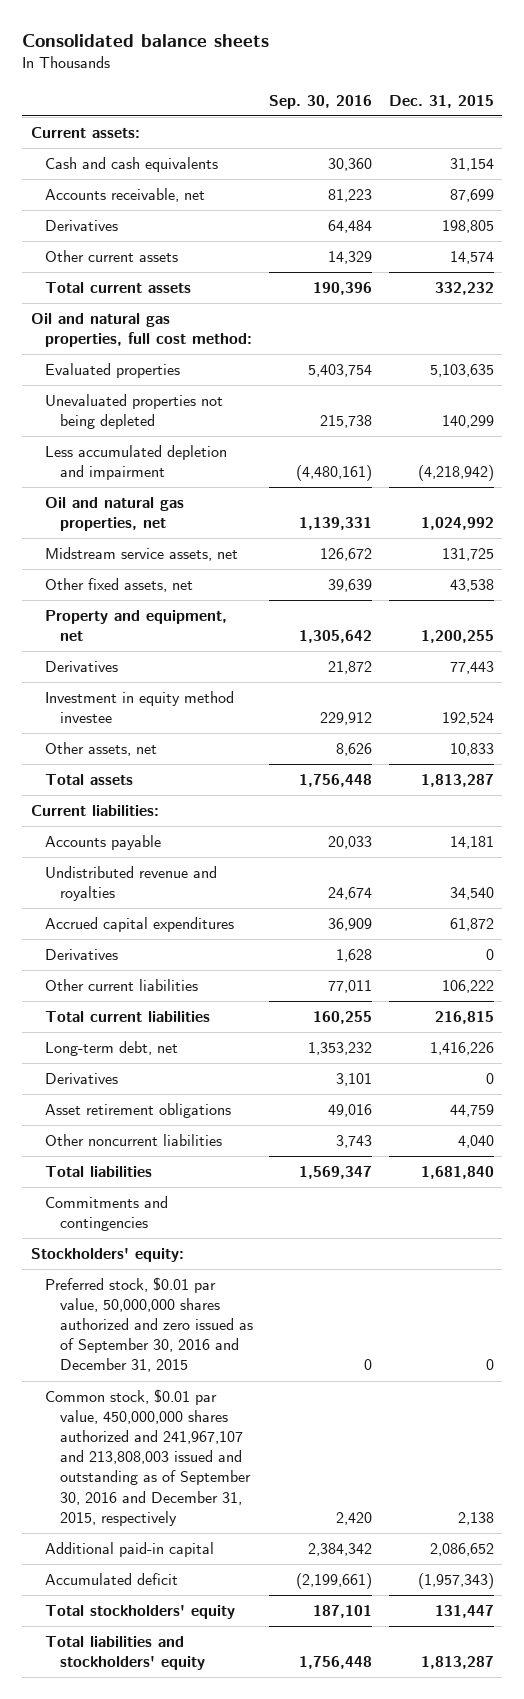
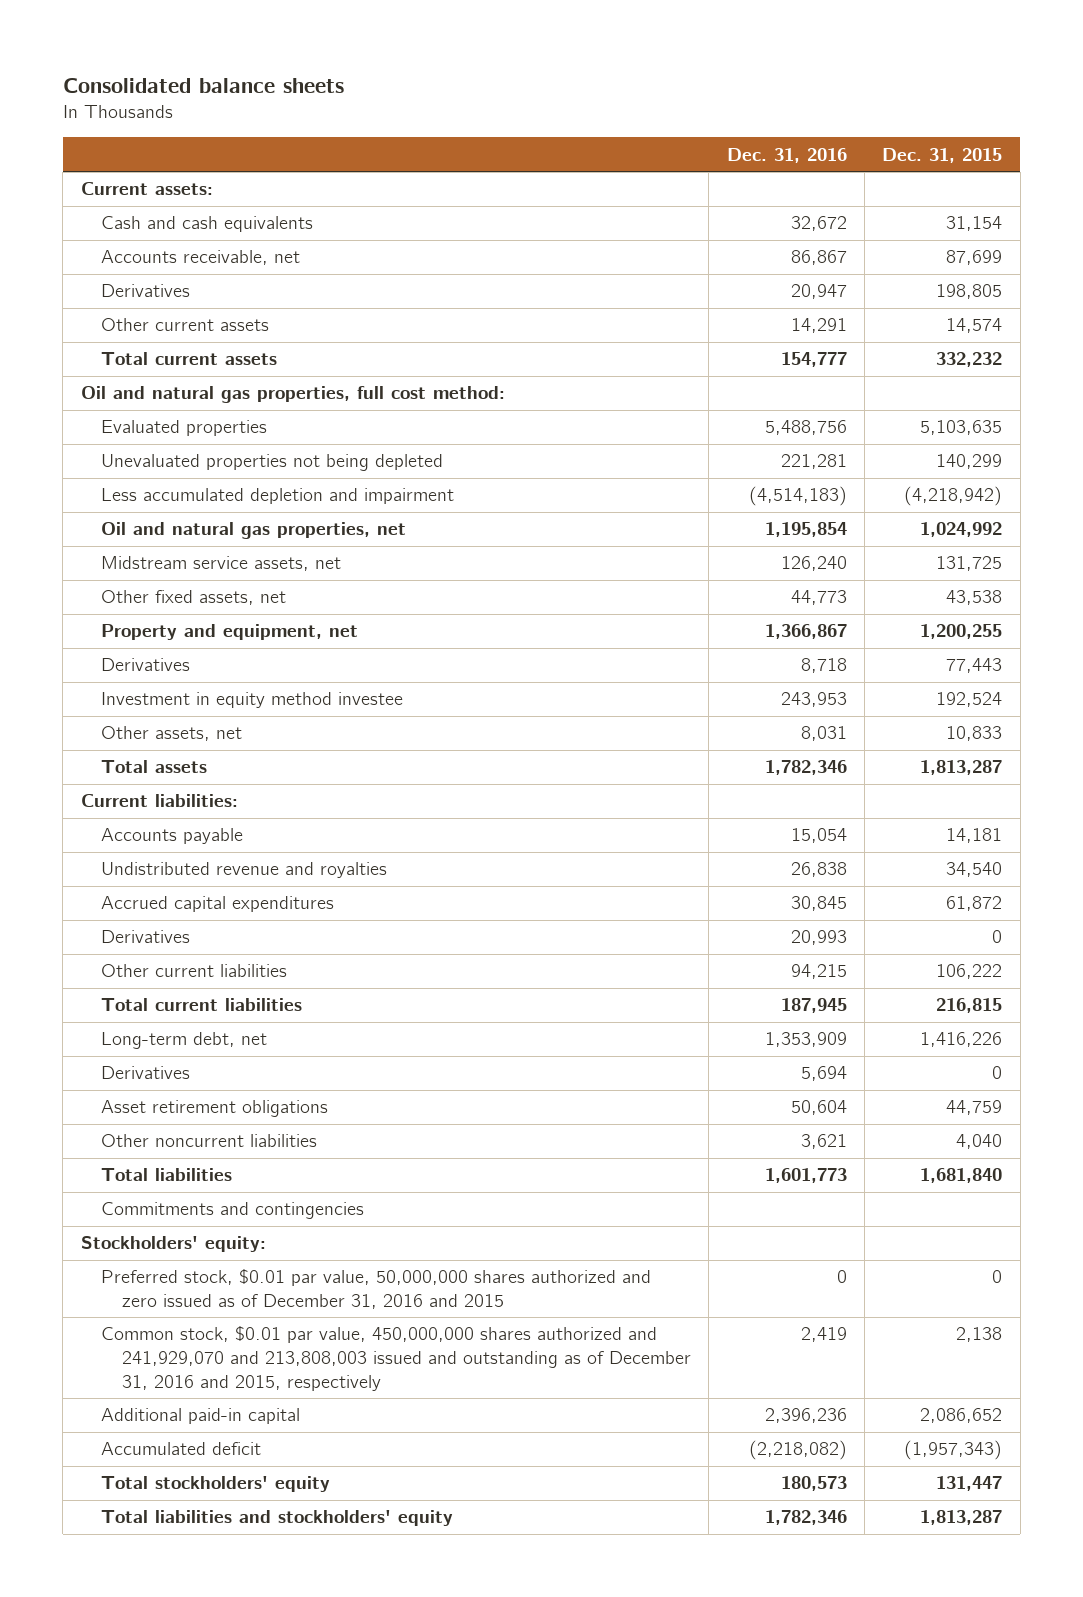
[269,94,373,109] Sep. 30, 2016 -> none
none -> [726,147,847,163] Dec. 31, 2016
[45,1277,253,1373] Preferred stock, $0.01 par value, 50,000,000 shares authorized and zero issued as of September 30, 2016 and December 31, 2015 -> [101,1269,652,1310] Preferred stock, $0.01 par value, 50,000,000 shares authorized and zero issued as of December 31, 2016 and 2015
[45,1389,251,1526] Common stock, $0.01 par value, 450,000,000 shares authorized and 241,967,107 and 213,808,003 issued and outstanding as of September 30, 2016 and December 31, 2015, respectively -> [101,1326,691,1391] Common stock, $0.01 par value, 450,000,000 shares authorized and 241,929,070 and 213,808,003 issued and outstanding as of December 31, 2016 and 2015, respectively

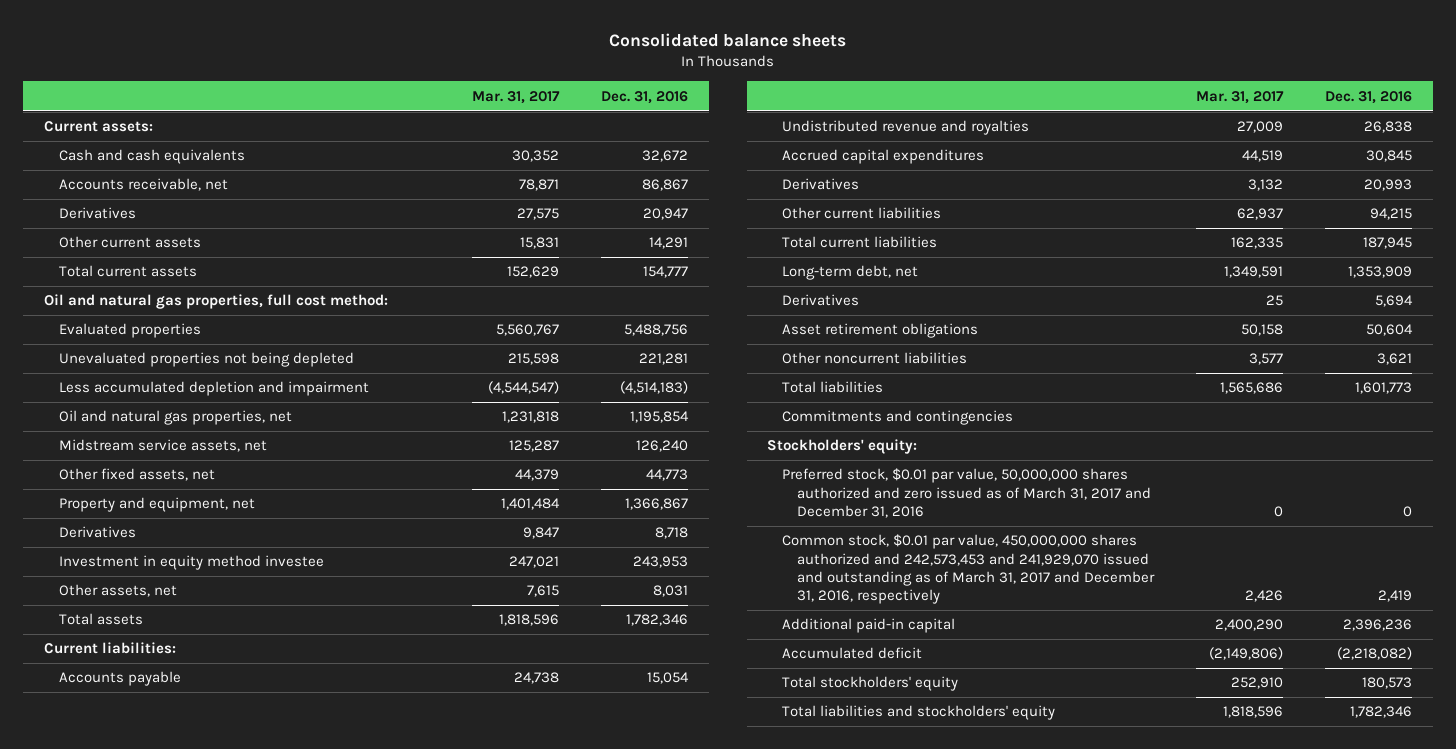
[882,147,1003,163] Dec. 31, 2015 -> none
none -> [472,90,561,104] Mar. 31, 2017
[101,1269,652,1310] Preferred stock, $0.01 par value, 50,000,000 shares authorized and zero issued as of December 31, 2016 and 2015 -> [782,468,1152,518] Preferred stock, $0.01 par value, 50,000,000 shares authorized and zero issued as of March 31, 2017 and December 31, 2016
[101,1326,691,1391] Common stock, $0.01 par value, 450,000,000 shares authorized and 241,929,070 and 213,808,003 issued and outstanding as of December 31, 2016 and 2015, respectively -> [782,534,1156,605] Common stock, $0.01 par value, 450,000,000 shares authorized and 242,573,453 and 241,929,070 issued and outstanding as of March 31, 2017 and December 31, 2016, respectively

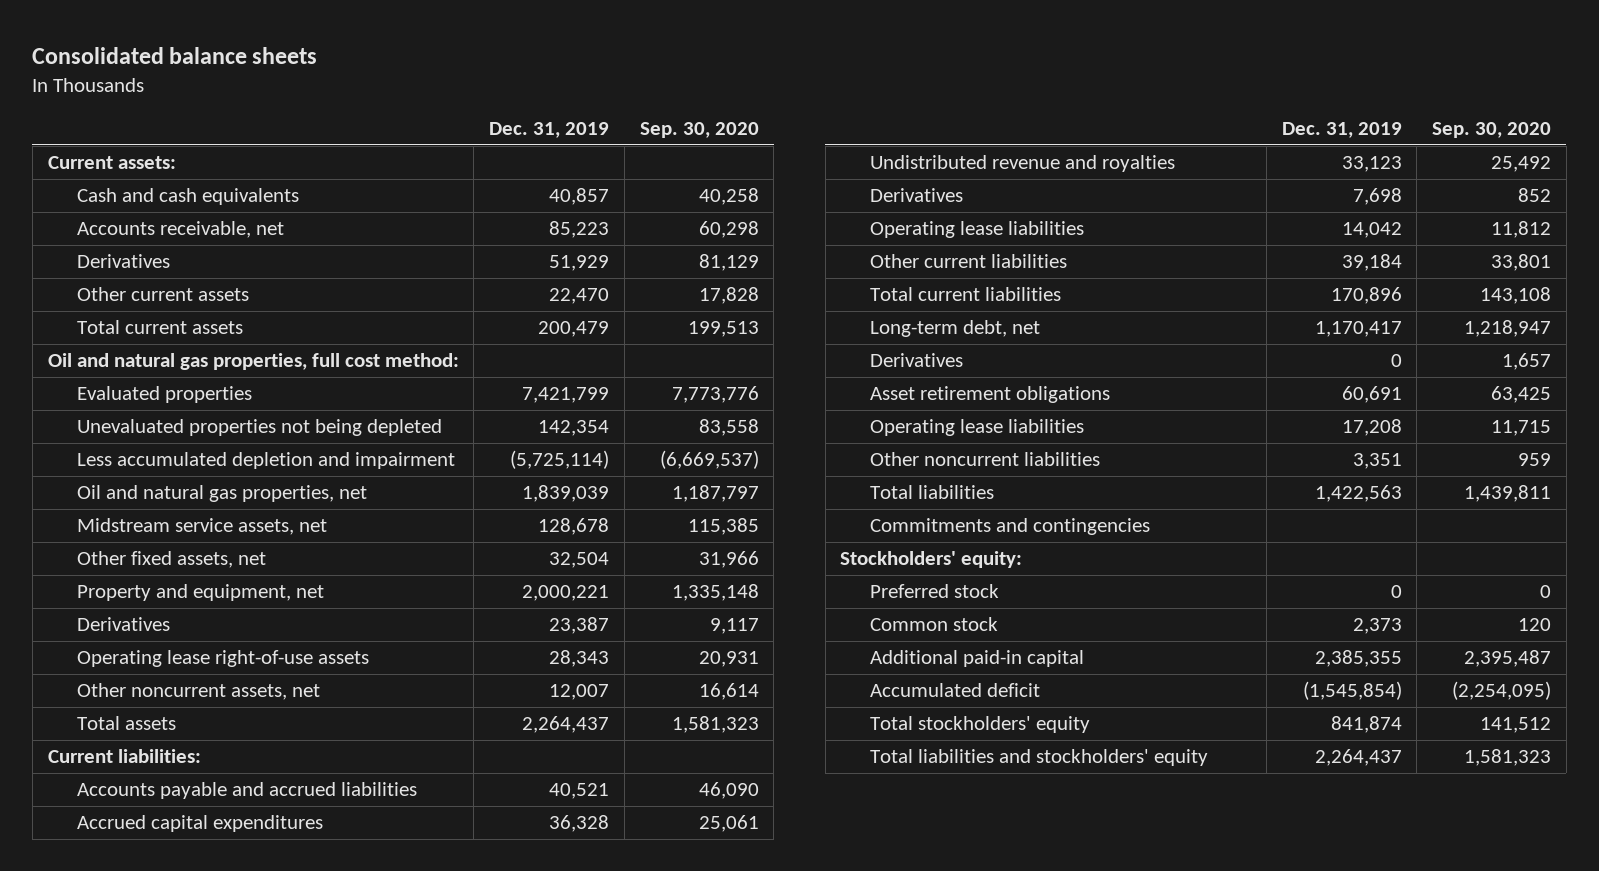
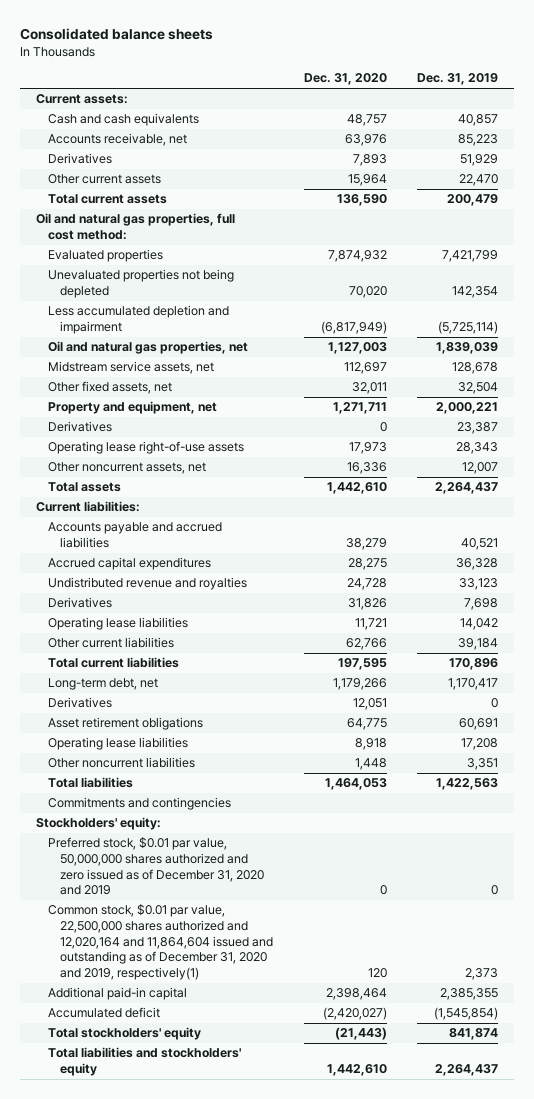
[639,122,759,139] Sep. 30, 2020 -> none
none -> [303,73,387,86] Dec. 31, 2020
[869,583,999,598] Preferred stock -> [47,837,264,896] Preferred stock, $0.01 par value, 50,000,000 shares authorized and zero issued as of December 31, 2020 and 2019
[869,616,998,631] Common stock -> [47,904,273,980] Common stock, $0.01 par value, 22,500,000 shares authorized and 12,020,164 and 11,864,604 issued and outstanding as of December 31, 2020 and 2019, respectively(1)

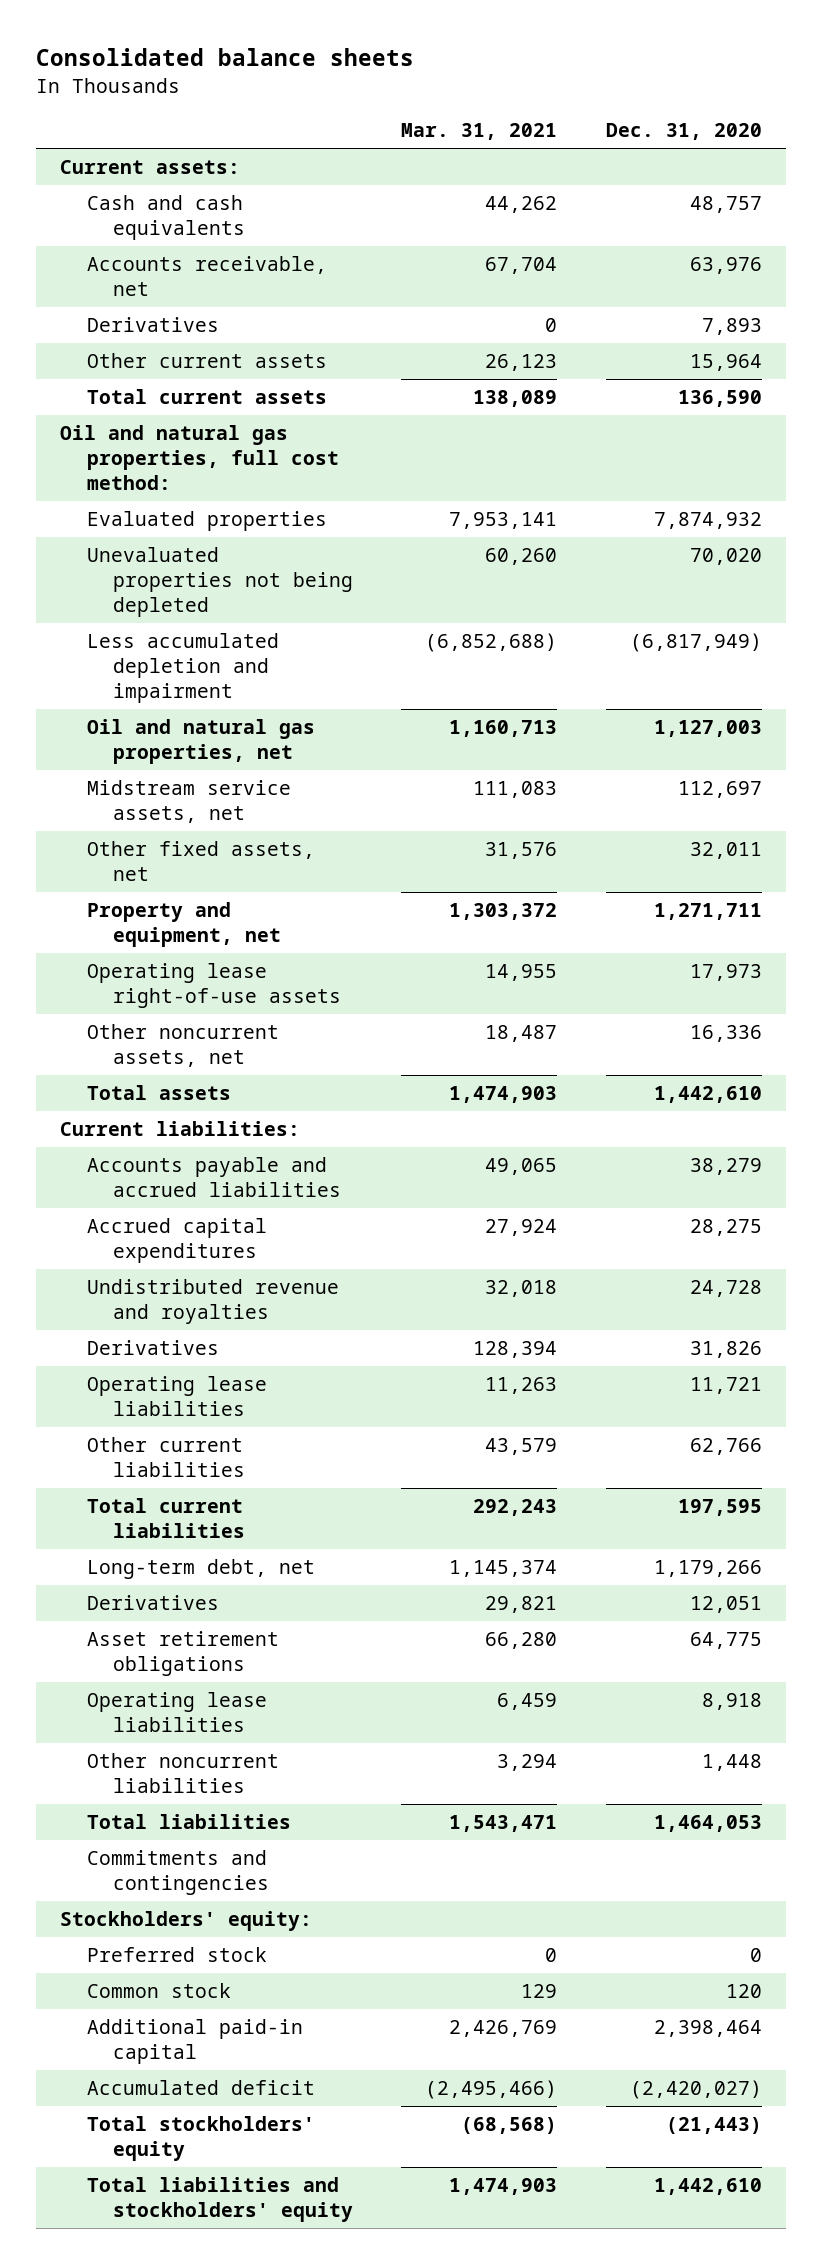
[417,73,499,86] Dec. 31, 2019 -> none
none -> [401,123,558,141] Mar. 31, 2021
[47,421,112,433] Derivatives -> none
[47,837,264,896] Preferred stock, $0.01 par value, 50,000,000 shares authorized and zero issued as of December 31, 2020 and 2019 -> [86,1947,267,1963] Preferred stock
[47,904,273,980] Common stock, $0.01 par value, 22,500,000 shares authorized and 12,020,164 and 11,864,604 issued and outstanding as of December 31, 2020 and 2019, respectively(1) -> [86,1983,231,1999] Common stock

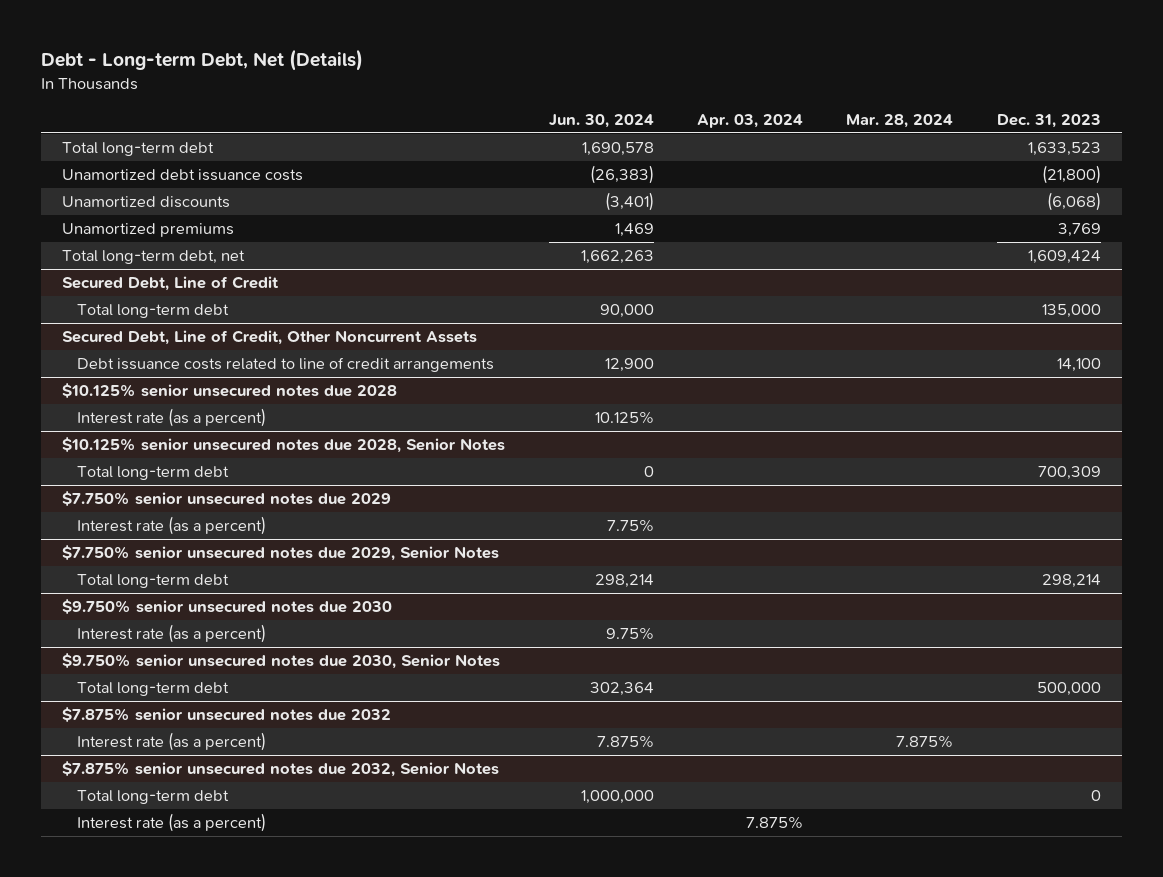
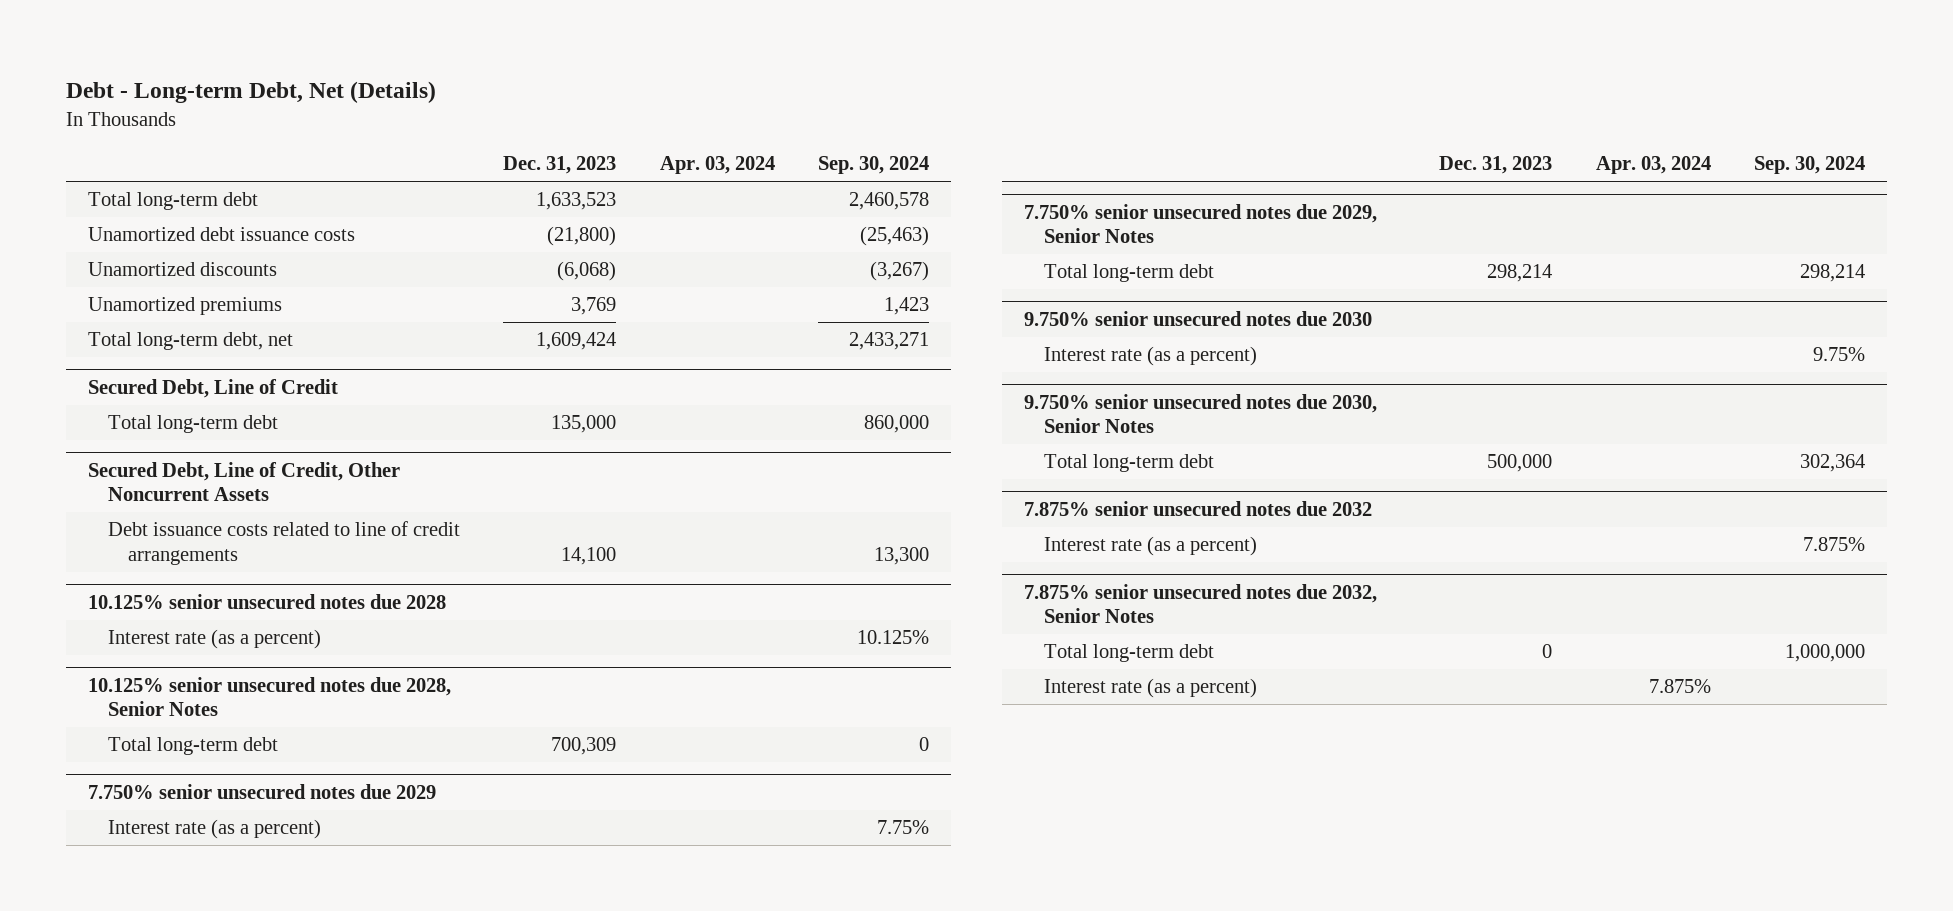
[548,113,654,128] Jun. 30, 2024 -> none
[846,113,954,128] Mar. 28, 2024 -> none
none -> [818,156,930,175] Sep. 30, 2024
[62,383,398,399] $10.125% senior unsecured notes due 2028 -> [87,593,446,609] 10.125% senior unsecured notes due 2028
[62,437,506,454] $10.125% senior unsecured notes due 2028, Senior Notes -> [87,676,451,716] 10.125% senior unsecured notes due 2028, Senior Notes
[62,491,392,507] $7.750% senior unsecured notes due 2029 -> [87,783,436,799] 7.750% senior unsecured notes due 2029
[62,545,500,562] $7.750% senior unsecured notes due 2029, Senior Notes -> [1023,203,1377,243] 7.750% senior unsecured notes due 2029, Senior Notes
[62,599,393,615] $9.750% senior unsecured notes due 2030 -> [1023,310,1372,326] 9.750% senior unsecured notes due 2030
[62,653,501,670] $9.750% senior unsecured notes due 2030, Senior Notes -> [1023,393,1377,433] 9.750% senior unsecured notes due 2030, Senior Notes
[62,707,392,723] $7.875% senior unsecured notes due 2032 -> [1023,500,1372,516] 7.875% senior unsecured notes due 2032
[62,761,500,778] $7.875% senior unsecured notes due 2032, Senior Notes -> [1023,583,1377,623] 7.875% senior unsecured notes due 2032, Senior Notes

